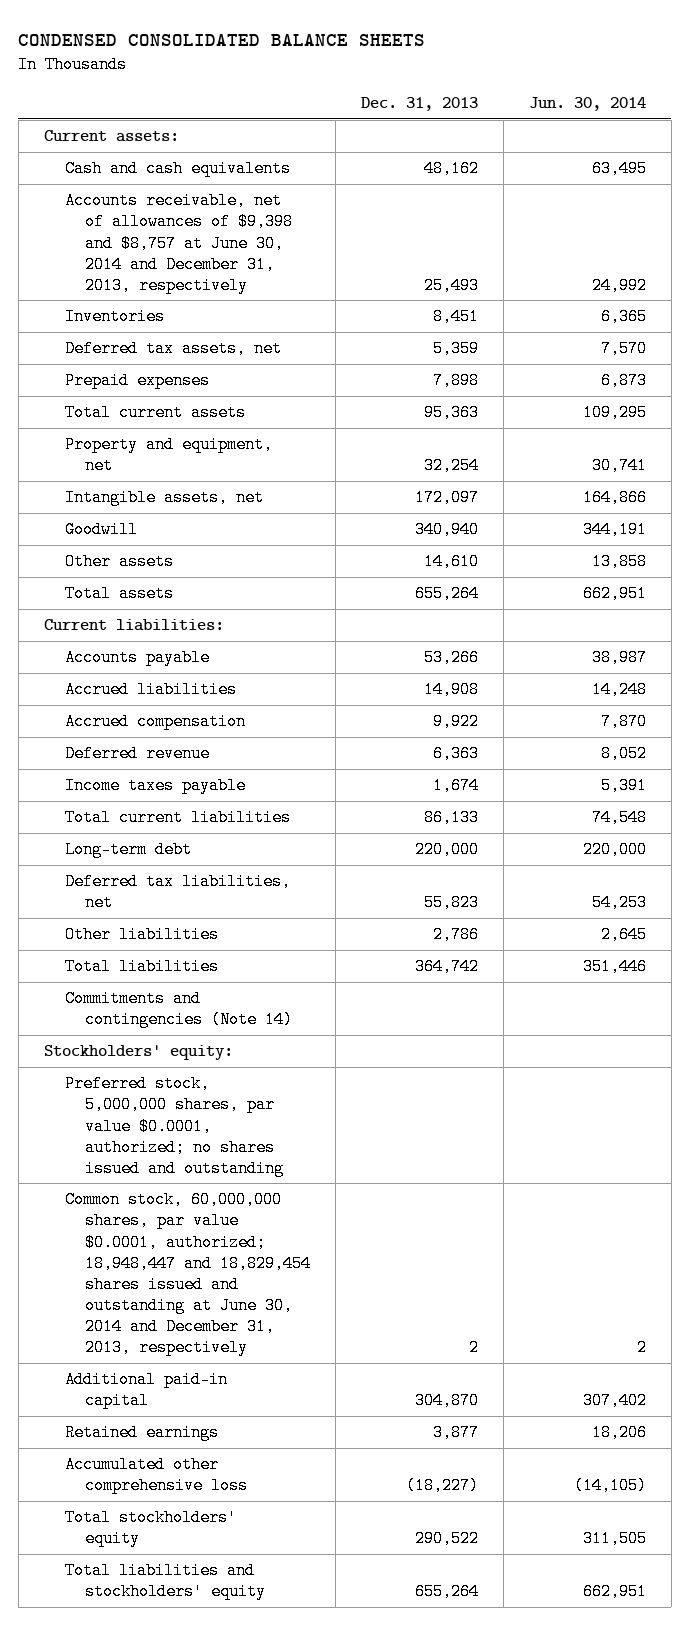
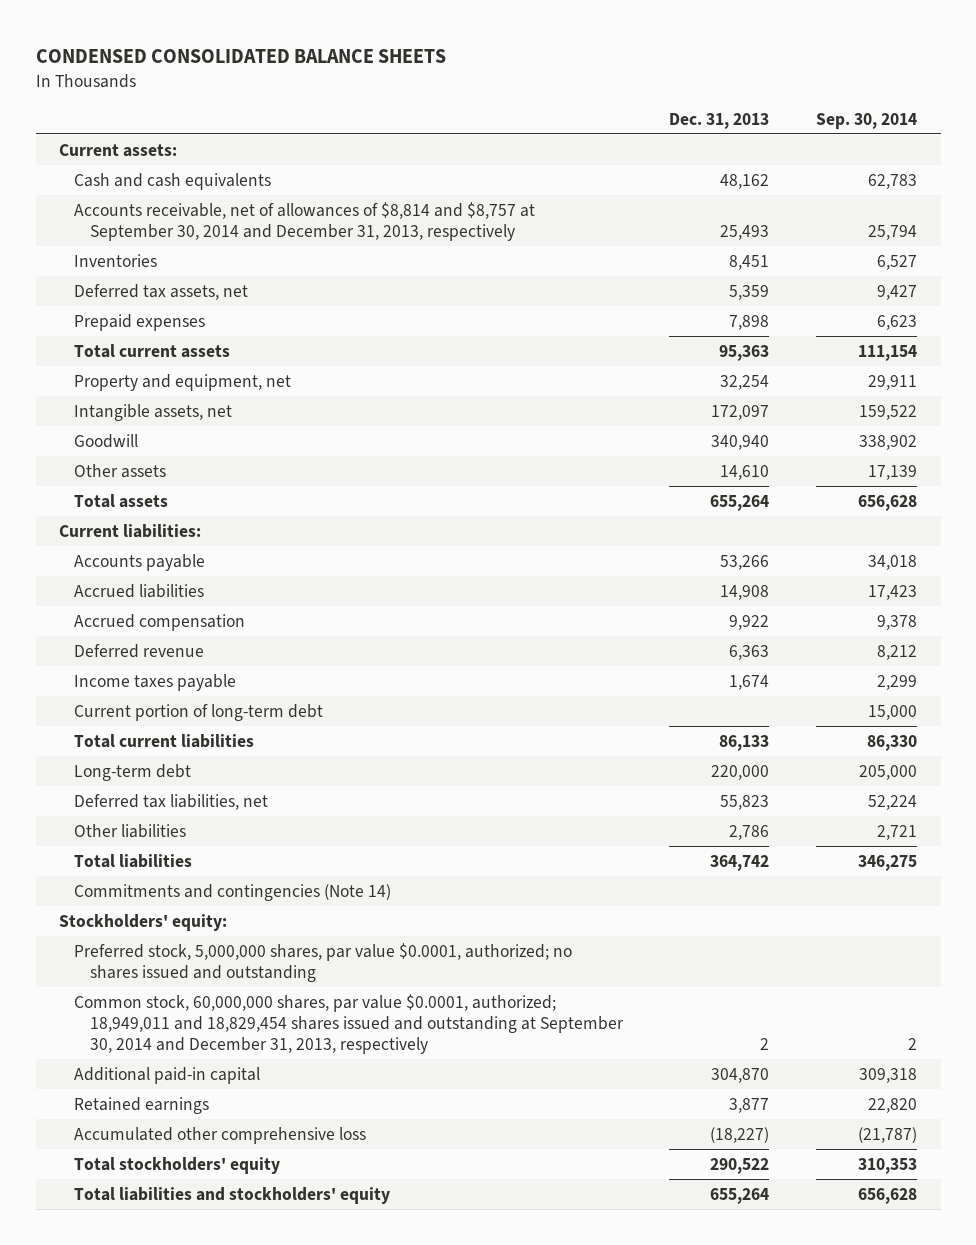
[528,97,646,112] Jun. 30, 2014 -> none
none -> [816,112,918,129] Sep. 30, 2014
[64,192,294,294] Accounts receivable, net of allowances of $9,398 and $8,757 at June 30, 2014 and December 31, 2013, respectively -> [74,201,536,241] Accounts receivable, net of allowances of $8,814 and $8,757 at September 30, 2014 and December 31, 2013, respectively
none -> [74,703,324,721] Current portion of long-term debt
[64,1191,312,1357] Common stock, 60,000,000 shares, par value $0.0001, authorized; 18,948,447 and 18,829,454 shares issued and outstanding at June 30, 2014 and December 31, 2013, respectively -> [74,993,624,1055] Common stock, 60,000,000 shares, par value $0.0001, authorized; 18,949,011 and 18,829,454 shares issued and outstanding at September 30, 2014 and December 31, 2013, respectively

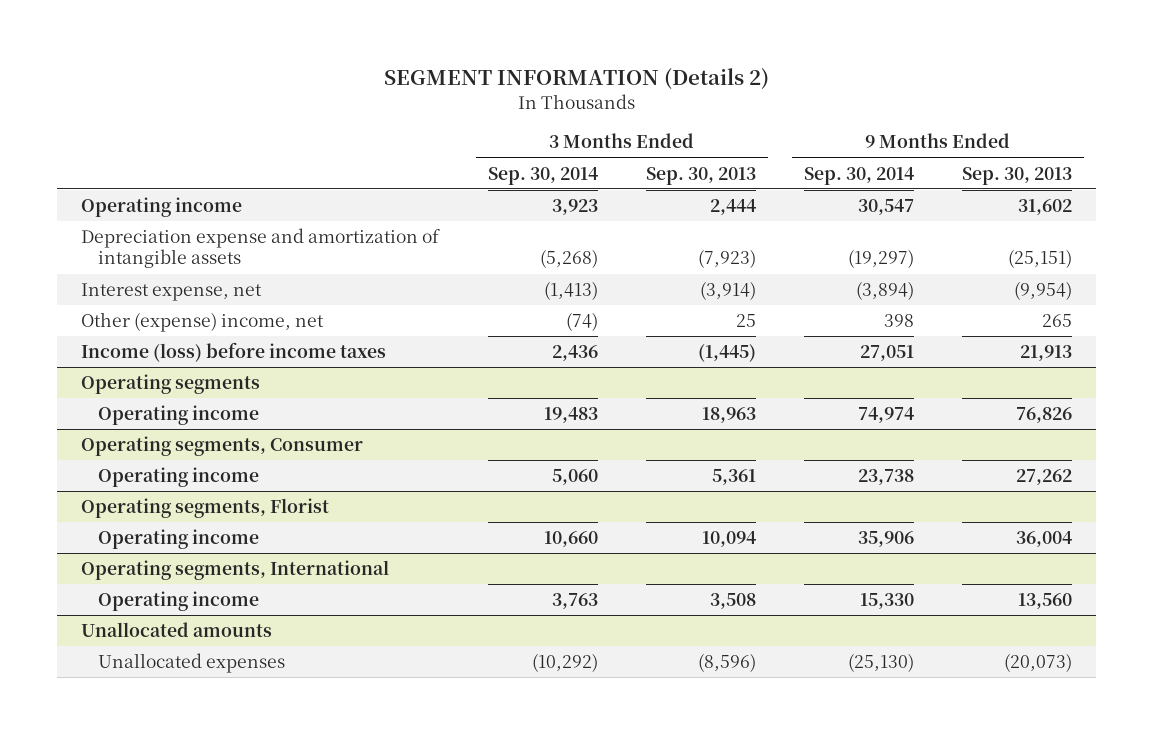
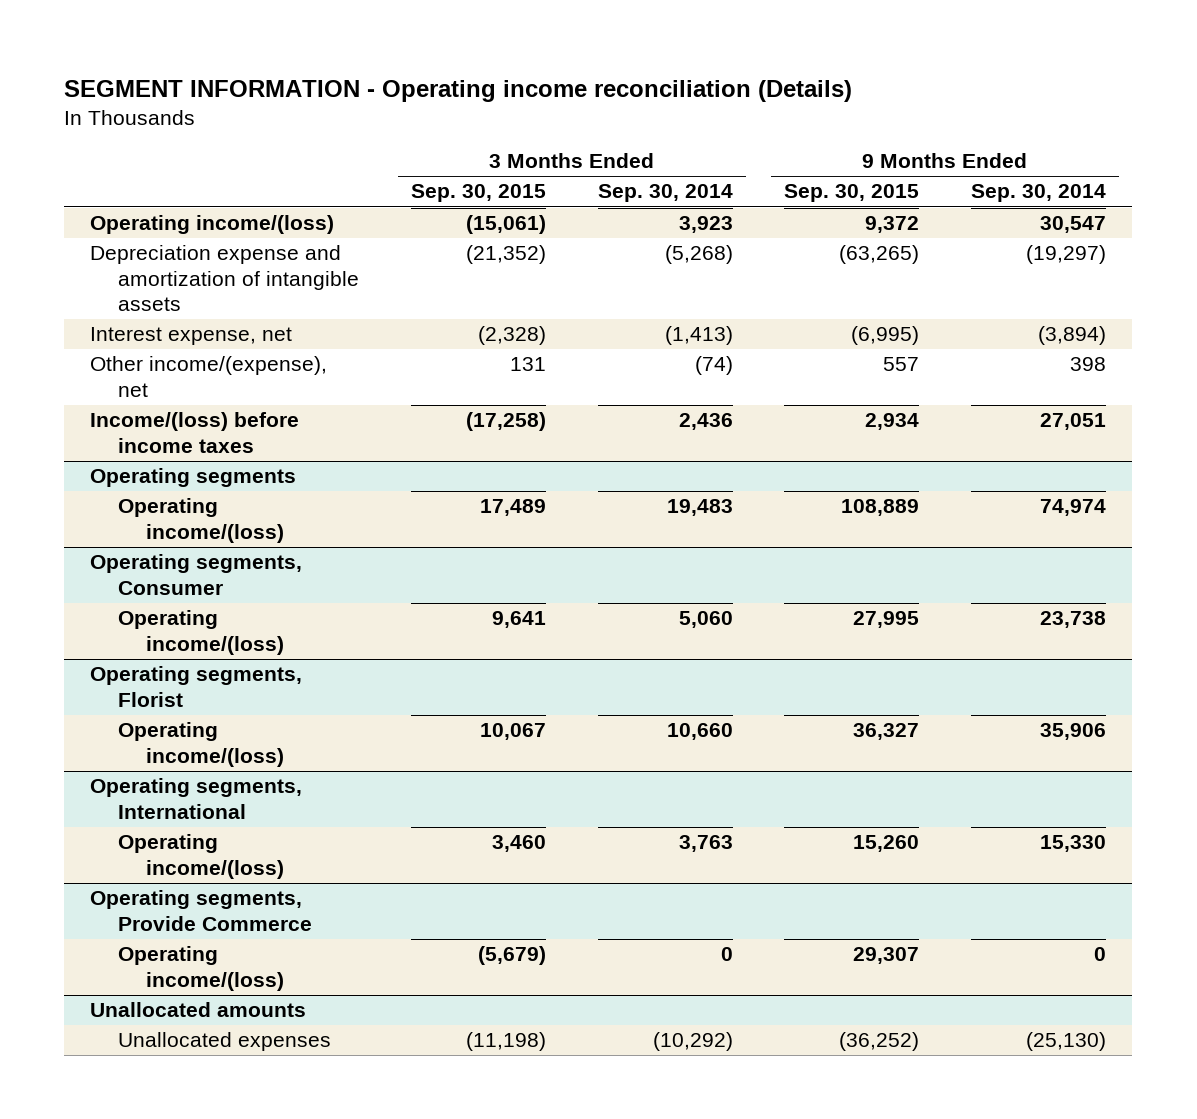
[383,67,769,90] SEGMENT INFORMATION (Details 2) -> [64,79,853,102] SEGMENT INFORMATION - Operating income reconciliation (Details)
[645,166,756,185] Sep. 30, 2013 -> none
[961,166,1072,185] Sep. 30, 2013 -> none
none -> [410,184,546,203] Sep. 30, 2015
none -> [784,184,920,203] Sep. 30, 2015
[81,197,243,218] Operating income -> [90,215,335,235] Operating income/(loss)
[81,312,325,333] Other (expense) income, net -> [90,356,328,397] Other income/(expense), net
[81,342,387,363] Income (loss) before income taxes -> [90,412,300,453] Income/(loss) before income taxes
[97,405,259,426] Operating income -> [118,498,284,543] Operating income/(loss)
[97,467,259,488] Operating income -> [118,610,284,655] Operating income/(loss)
[97,529,259,550] Operating income -> [118,722,284,767] Operating income/(loss)
[97,591,259,612] Operating income -> [118,834,284,879] Operating income/(loss)
none -> [90,890,313,931] Operating segments, Provide Commerce
none -> [118,946,284,991] Operating income/(loss)

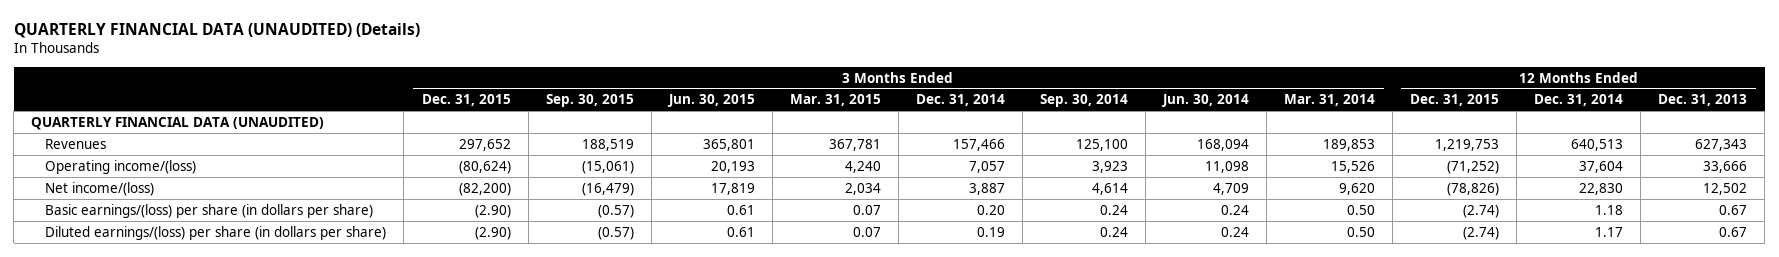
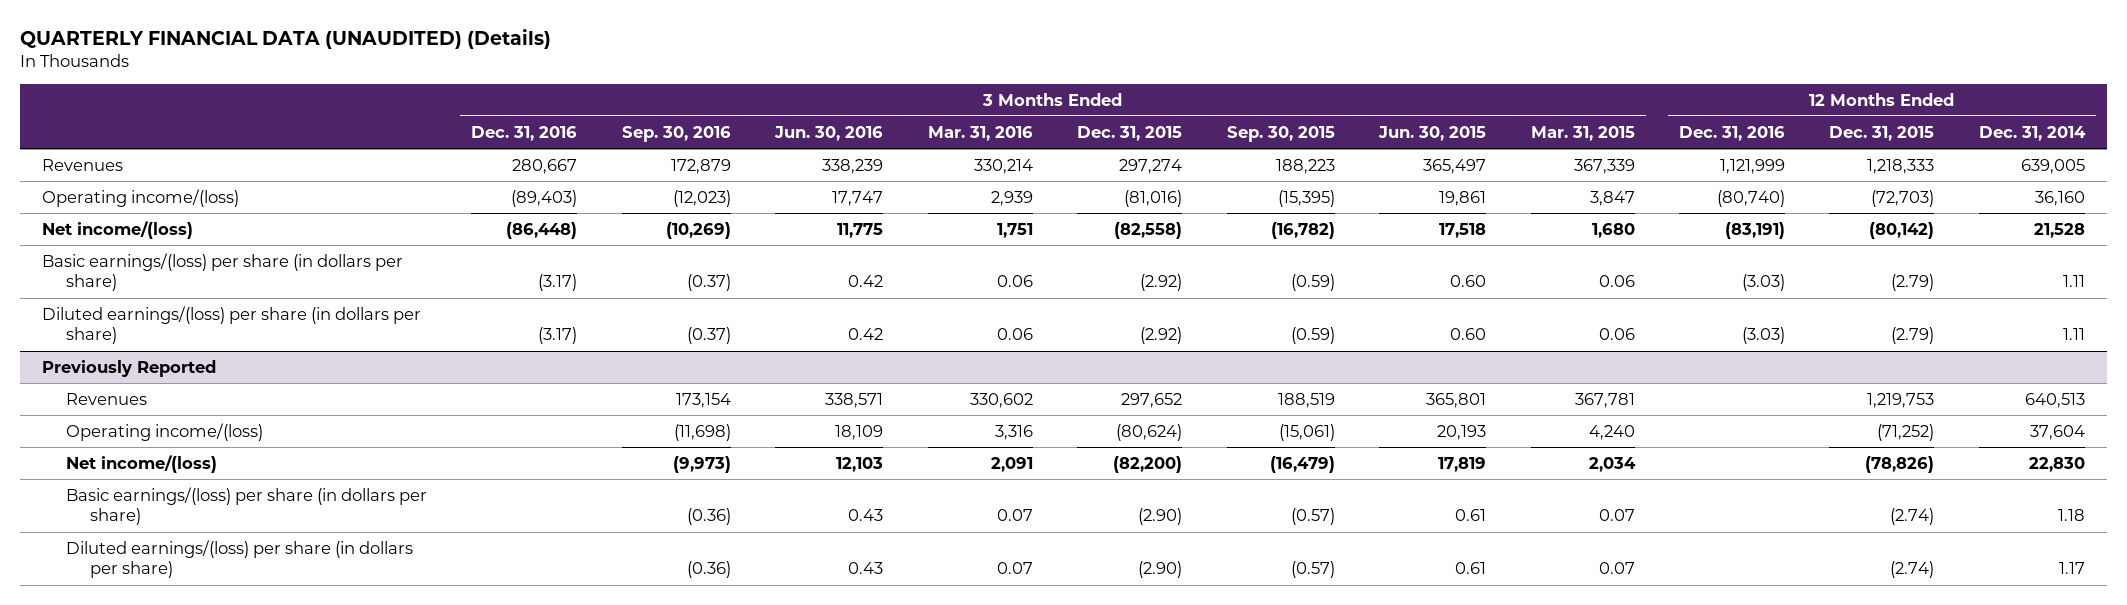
[915,94,1005,107] Dec. 31, 2014 -> none
[1039,94,1128,108] Sep. 30, 2014 -> none
[1162,94,1250,108] Jun. 30, 2014 -> none
[1284,94,1376,107] Mar. 31, 2014 -> none
[1658,94,1748,107] Dec. 31, 2013 -> none
none -> [471,125,578,141] Dec. 31, 2016
none -> [621,125,731,142] Sep. 30, 2016
none -> [774,125,884,141] Jun. 30, 2016
none -> [927,125,1033,141] Mar. 31, 2016
none -> [1678,125,1785,141] Dec. 31, 2016
[31,116,325,130] QUARTERLY FINANCIAL DATA (UNAUDITED) -> none
none -> [42,158,124,171] Revenues
none -> [42,188,240,207] Operating income/(loss)
none -> [42,220,194,239] Net income/(loss)
none -> [42,252,404,292] Basic earnings/(loss) per share (in dollars per share)
none -> [42,305,422,345] Diluted earnings/(loss) per share (in dollars per share)
none -> [42,359,217,377] Previously Reported

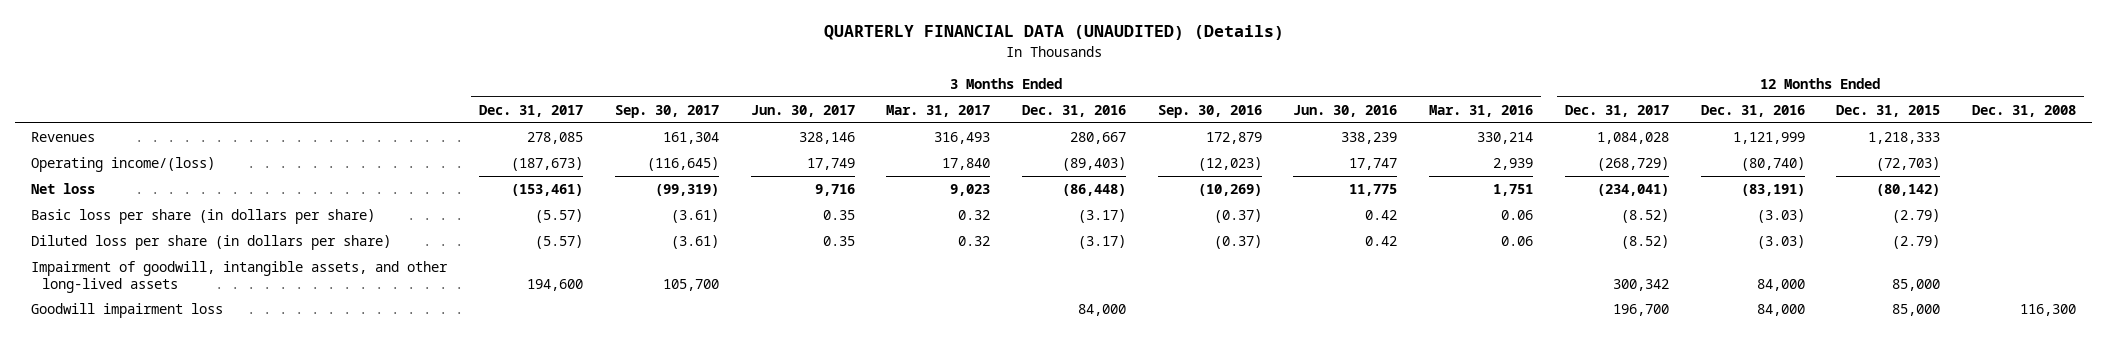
[1077,125,1183,141] Dec. 31, 2015 -> none
[1226,125,1335,142] Sep. 30, 2015 -> none
[1378,125,1487,141] Jun. 30, 2015 -> none
[1530,125,1635,141] Mar. 31, 2015 -> none
[1978,125,2086,141] Dec. 31, 2014 -> none
none -> [479,104,584,117] Dec. 31, 2017
none -> [614,104,719,118] Sep. 30, 2017
none -> [750,104,855,117] Jun. 30, 2017
none -> [886,104,991,117] Mar. 31, 2017
none -> [1564,104,1669,117] Dec. 31, 2017
none -> [1972,104,2077,117] Dec. 31, 2008
[42,359,217,377] Previously Reported -> none
[65,392,147,405] Revenues -> none
[65,422,263,441] Operating income/(loss) -> none
[65,454,217,473] Net income/(loss) -> none
[65,486,427,526] Basic earnings/(loss) per share (in dollars per share) -> none
[65,539,413,579] Diluted earnings/(loss) per share (in dollars per share) -> none
[42,220,194,239] Net income/(loss) -> [31,183,96,195] Net loss
[42,252,404,292] Basic earnings/(loss) per share (in dollars per share) -> [31,209,376,225] Basic loss per share (in dollars per share)
[42,305,422,345] Diluted earnings/(loss) per share (in dollars per share) -> [31,235,392,251] Diluted loss per share (in dollars per share)
none -> [31,261,449,293] Impairment of goodwill, intangible assets, and other long-lived assets
none -> [31,303,224,319] Goodwill impairment loss

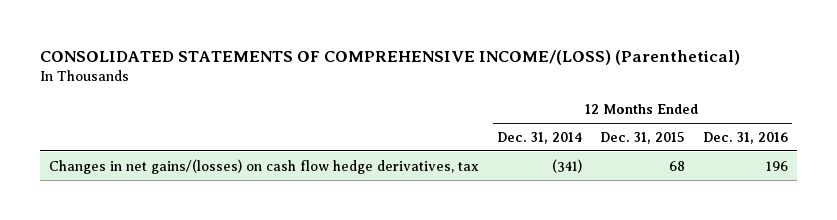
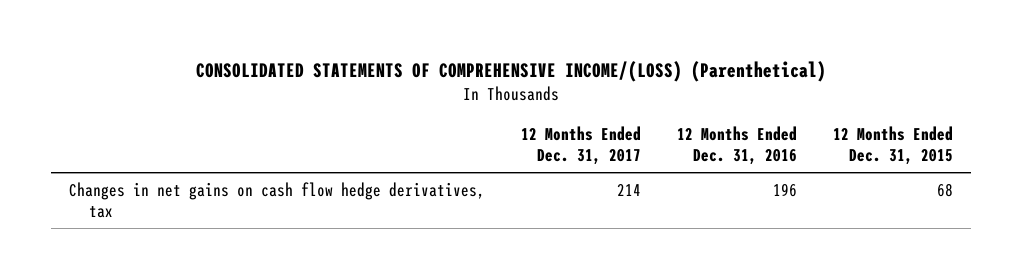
[497,131,583,144] Dec. 31, 2014 -> none
none -> [520,126,641,166] 12 Months Ended Dec. 31, 2017
[49,158,480,174] Changes in net gains/(losses) on cash flow hedge derivatives, tax -> [68,181,485,218] Changes in net gains on cash flow hedge derivatives, tax

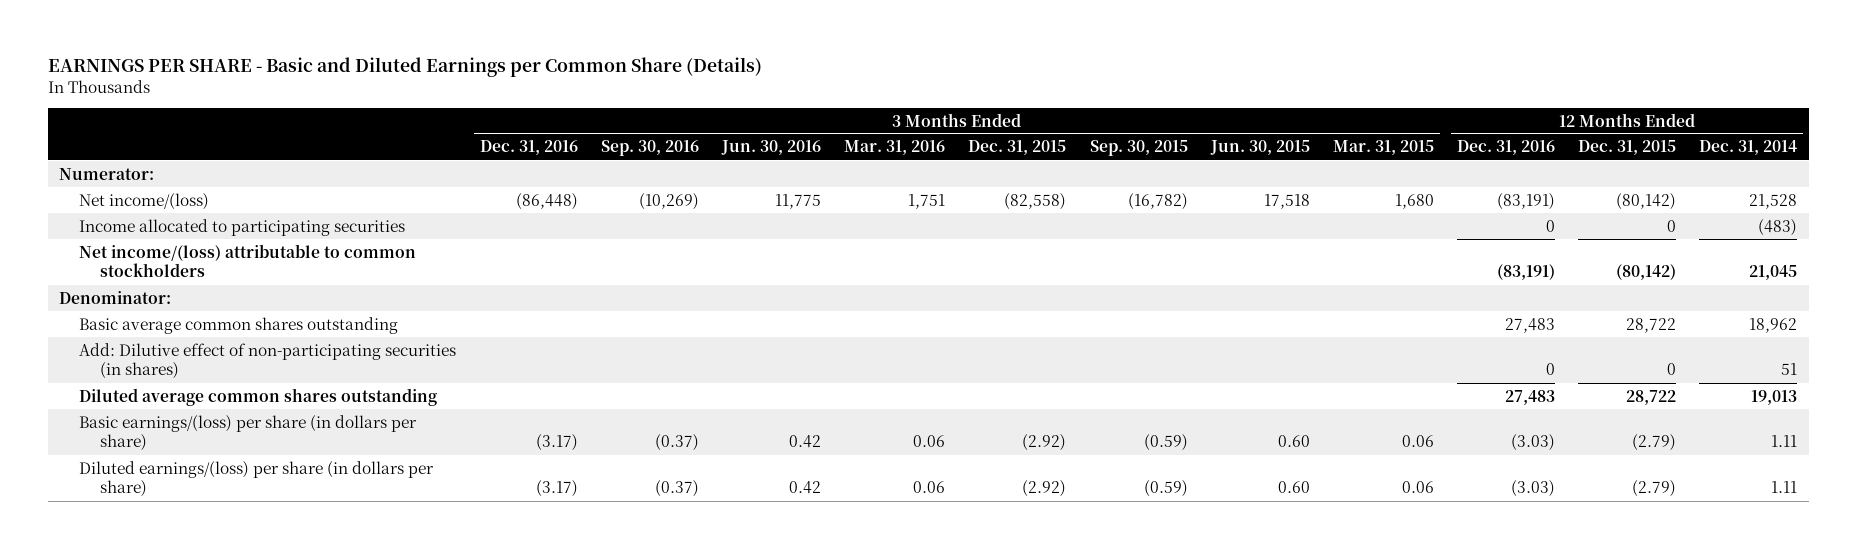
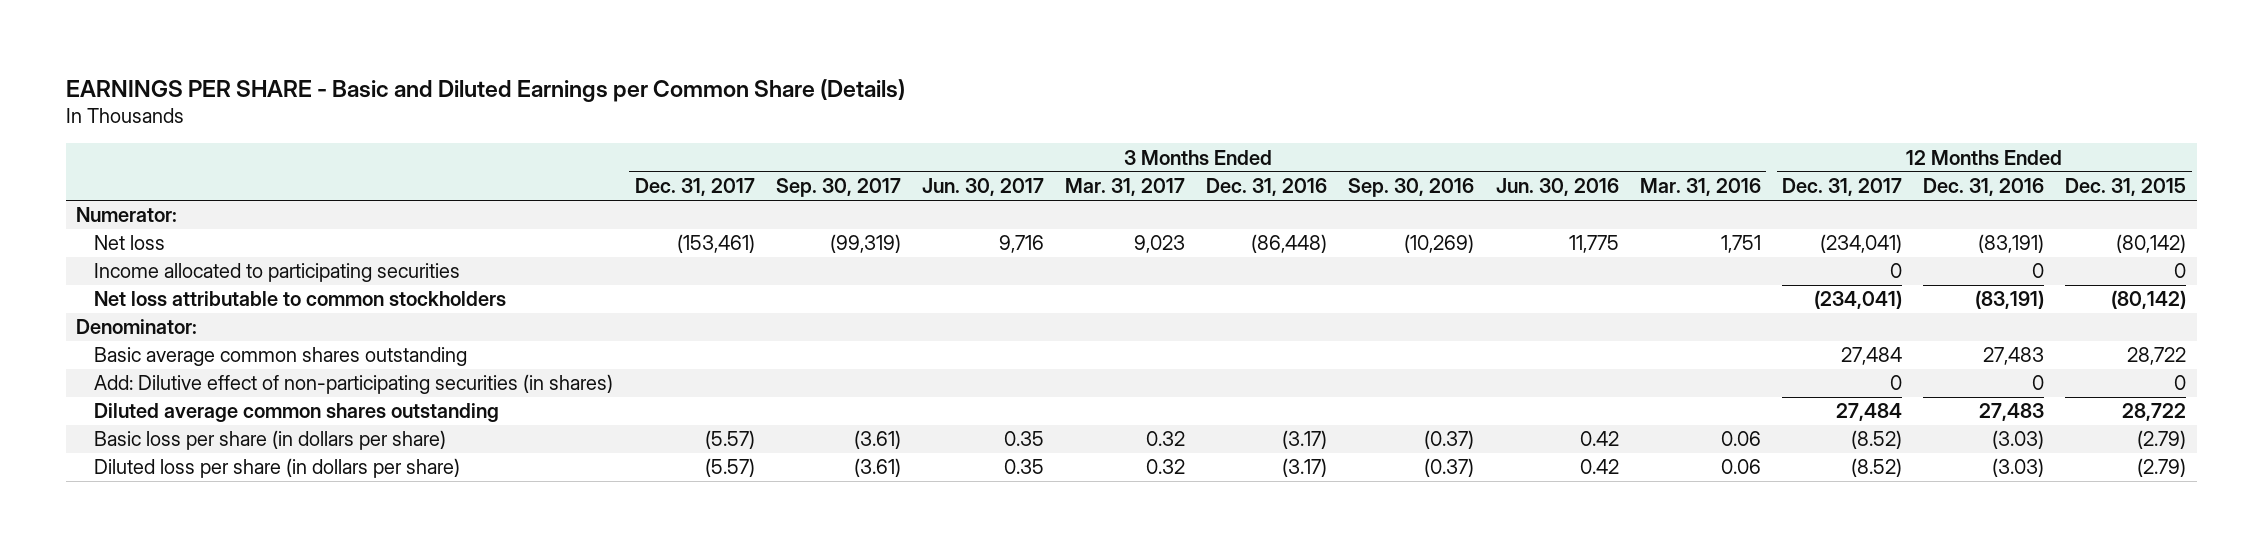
[968,140,1067,156] Dec. 31, 2015 -> none
[1089,140,1188,157] Sep. 30, 2015 -> none
[1209,140,1310,156] Jun. 30, 2015 -> none
[1332,140,1434,156] Mar. 31, 2015 -> none
[1699,140,1798,156] Dec. 31, 2014 -> none
none -> [634,178,755,197] Dec. 31, 2017
none -> [775,178,901,198] Sep. 30, 2017
none -> [921,178,1044,197] Jun. 30, 2017
none -> [1065,178,1186,197] Mar. 31, 2017
none -> [1781,178,1902,197] Dec. 31, 2017
[79,192,210,210] Net income/(loss) -> [94,235,166,251] Net loss
[79,243,417,278] Net income/(loss) attributable to common stockholders -> [94,291,507,307] Net loss attributable to common stockholders
[79,414,418,452] Basic earnings/(loss) per share (in dollars per share) -> [94,430,447,451] Basic loss per share (in dollars per share)
[79,460,435,498] Diluted earnings/(loss) per share (in dollars per share) -> [94,458,461,479] Diluted loss per share (in dollars per share)

